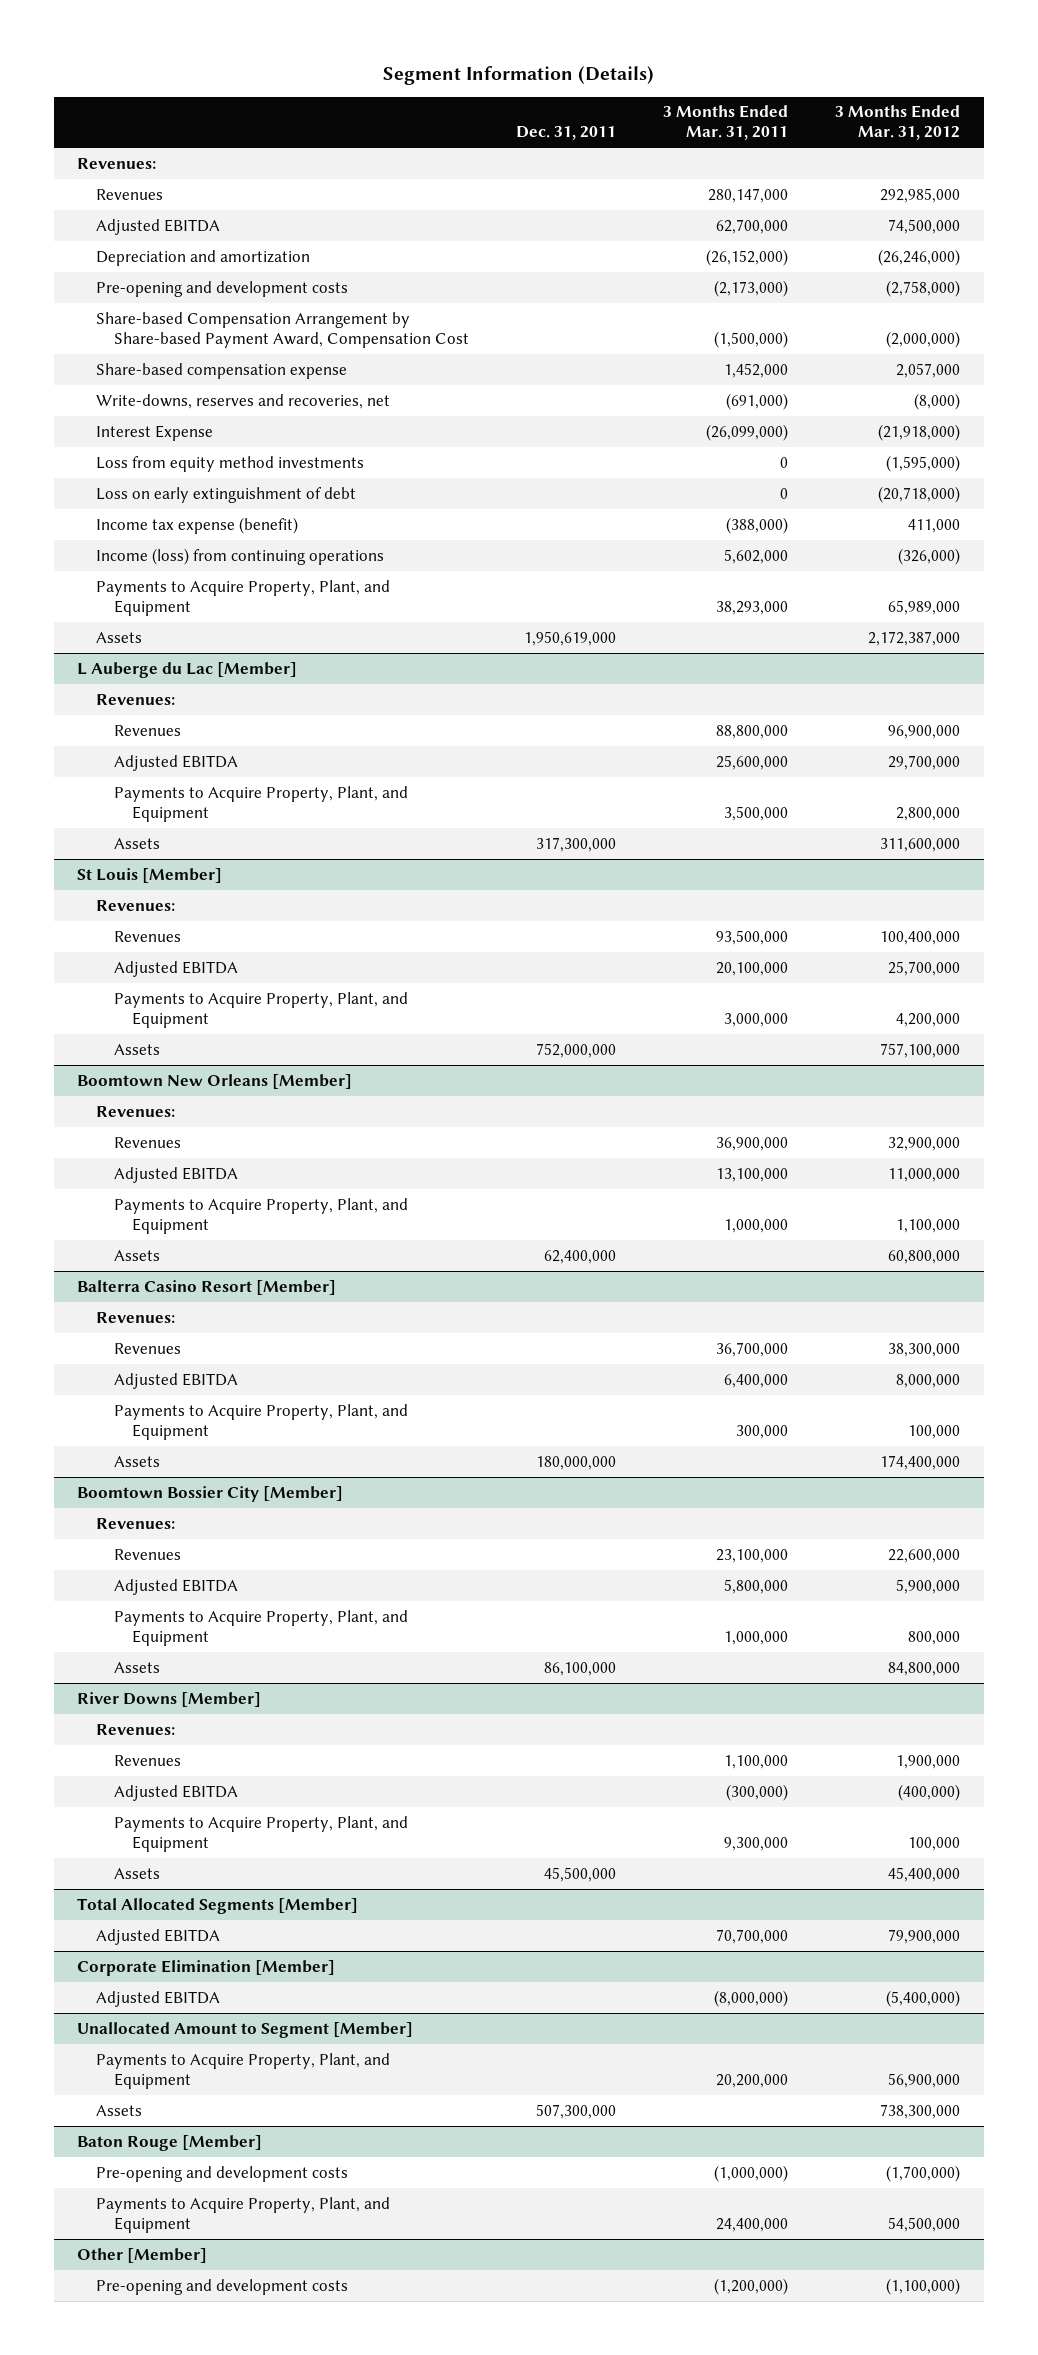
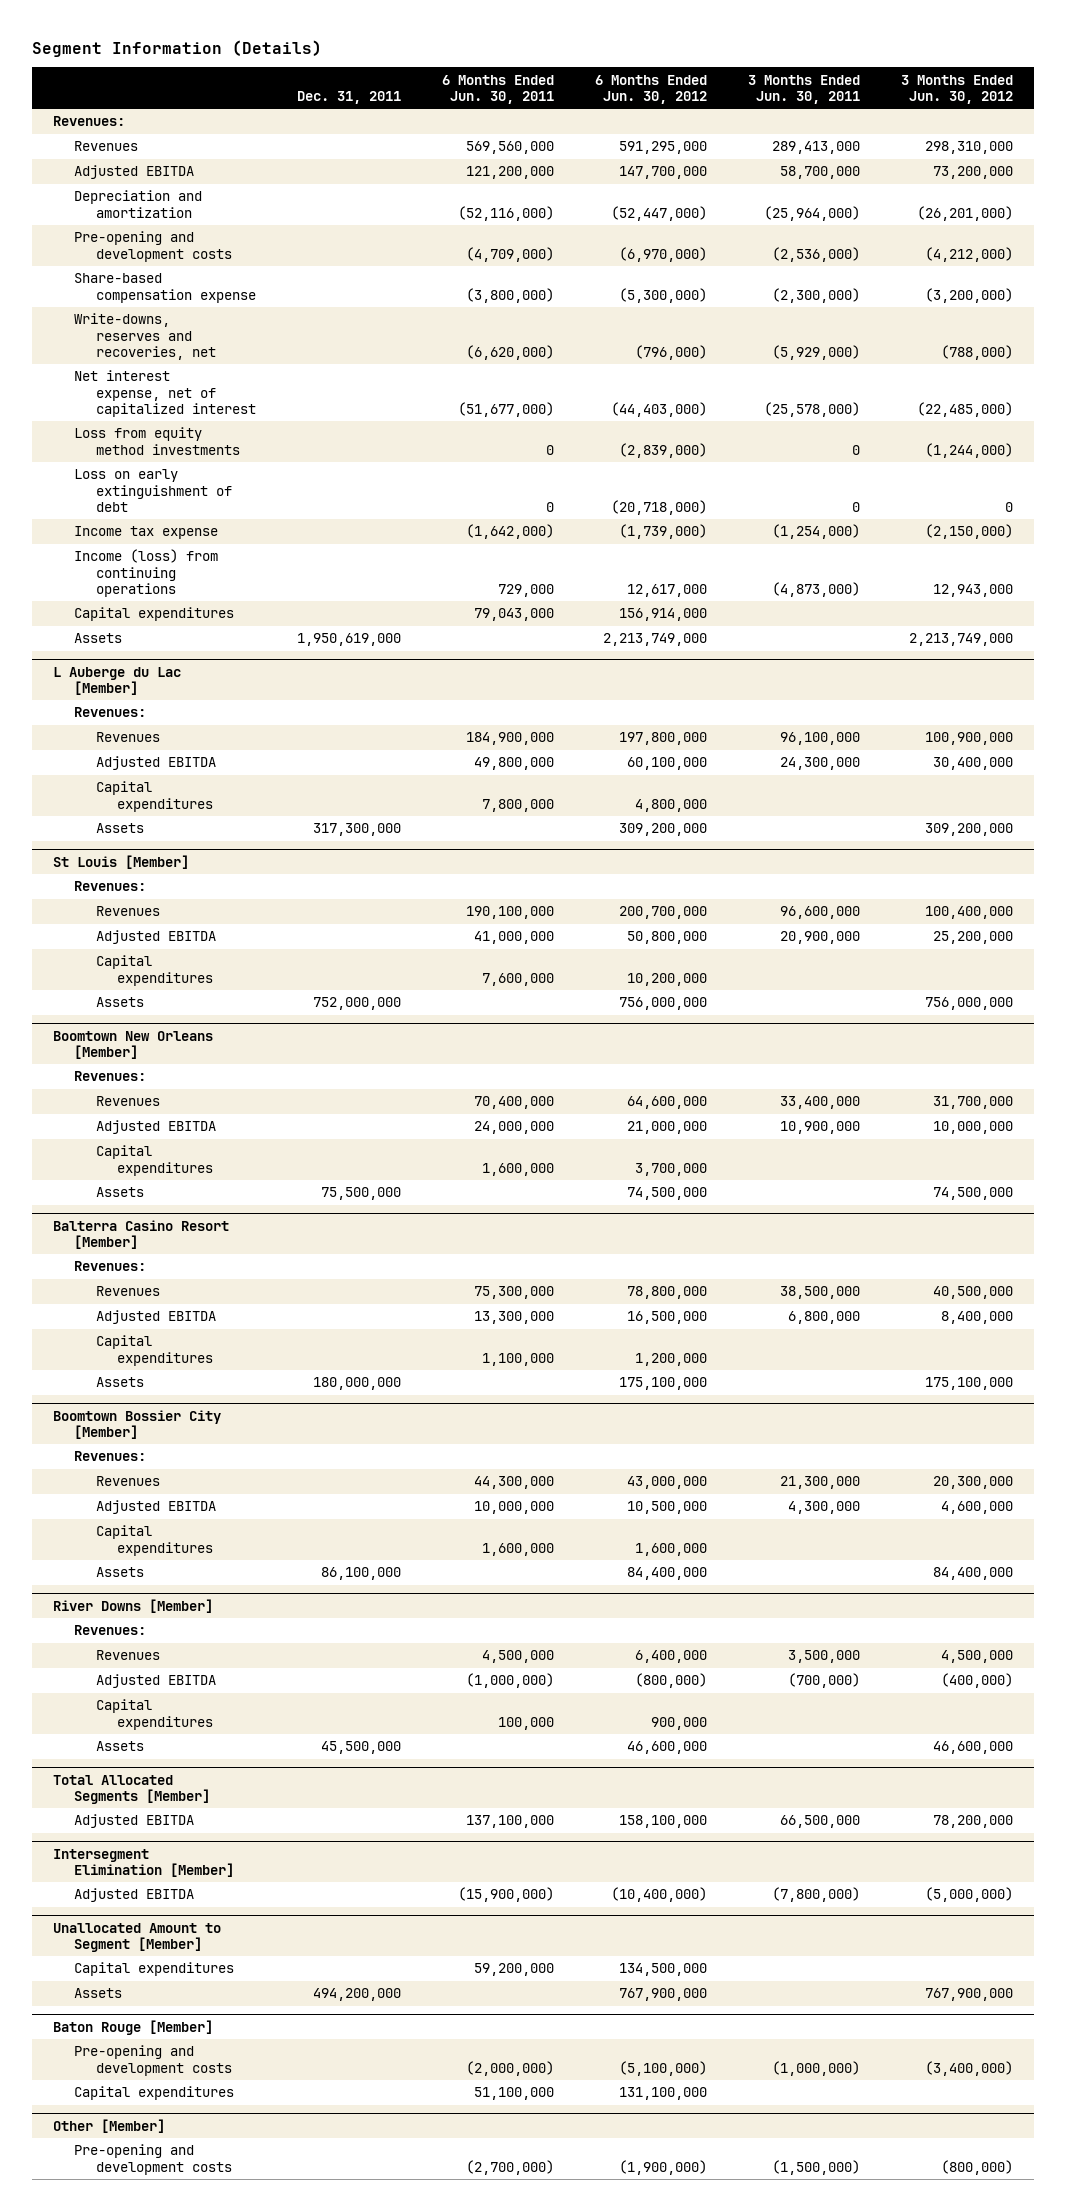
[663,105,789,141] 3 Months Ended Mar. 31, 2011 -> none
[835,105,961,141] 3 Months Ended Mar. 31, 2012 -> none
none -> [441,74,554,104] 6 Months Ended Jun. 30, 2011
none -> [595,74,708,104] 6 Months Ended Jun. 30, 2012
none -> [748,74,861,104] 3 Months Ended Jun. 30, 2011
none -> [901,74,1014,104] 3 Months Ended Jun. 30, 2012
[95,311,469,348] Share-based Compensation Arrangement by Share-based Payment Award, Compensation Cost -> none
[95,424,213,441] Interest Expense -> [74,370,256,417] Net interest expense, net of capitalized interest
[95,516,298,534] Income tax expense (benefit) -> [74,526,219,540] Income tax expense
[95,579,390,616] Payments to Acquire Property, Plant, and Equipment -> [74,607,235,622] Capital expenditures
[113,785,408,822] Payments to Acquire Property, Plant, and Equipment -> [95,781,214,812] Capital expenditures
[113,991,408,1028] Payments to Acquire Property, Plant, and Equipment -> [95,955,214,986] Capital expenditures
[113,1197,408,1234] Payments to Acquire Property, Plant, and Equipment -> [95,1145,214,1176] Capital expenditures
[543,1249,616,1264] 62,400,000 -> [320,1187,401,1201] 75,500,000
[113,1403,408,1440] Payments to Acquire Property, Plant, and Equipment -> [95,1335,214,1366] Capital expenditures
[113,1609,408,1646] Payments to Acquire Property, Plant, and Equipment -> [95,1525,214,1556] Capital expenditures
[113,1815,408,1852] Payments to Acquire Property, Plant, and Equipment -> [95,1699,214,1730] Capital expenditures
[77,1959,336,1976] Corporate Elimination [Member] -> none
[95,1990,220,2007] Adjusted EBITDA -> none
none -> [52,1848,235,1877] Intersegment Elimination [Member]
none -> [74,1888,195,1903] Adjusted EBITDA
[95,2052,390,2089] Payments to Acquire Property, Plant, and Equipment -> [74,1962,235,1977] Capital expenditures
[535,2103,616,2119] 507,300,000 -> [312,1988,401,2002] 494,200,000
[95,2196,390,2233] Payments to Acquire Property, Plant, and Equipment -> [74,2086,235,2101] Capital expenditures

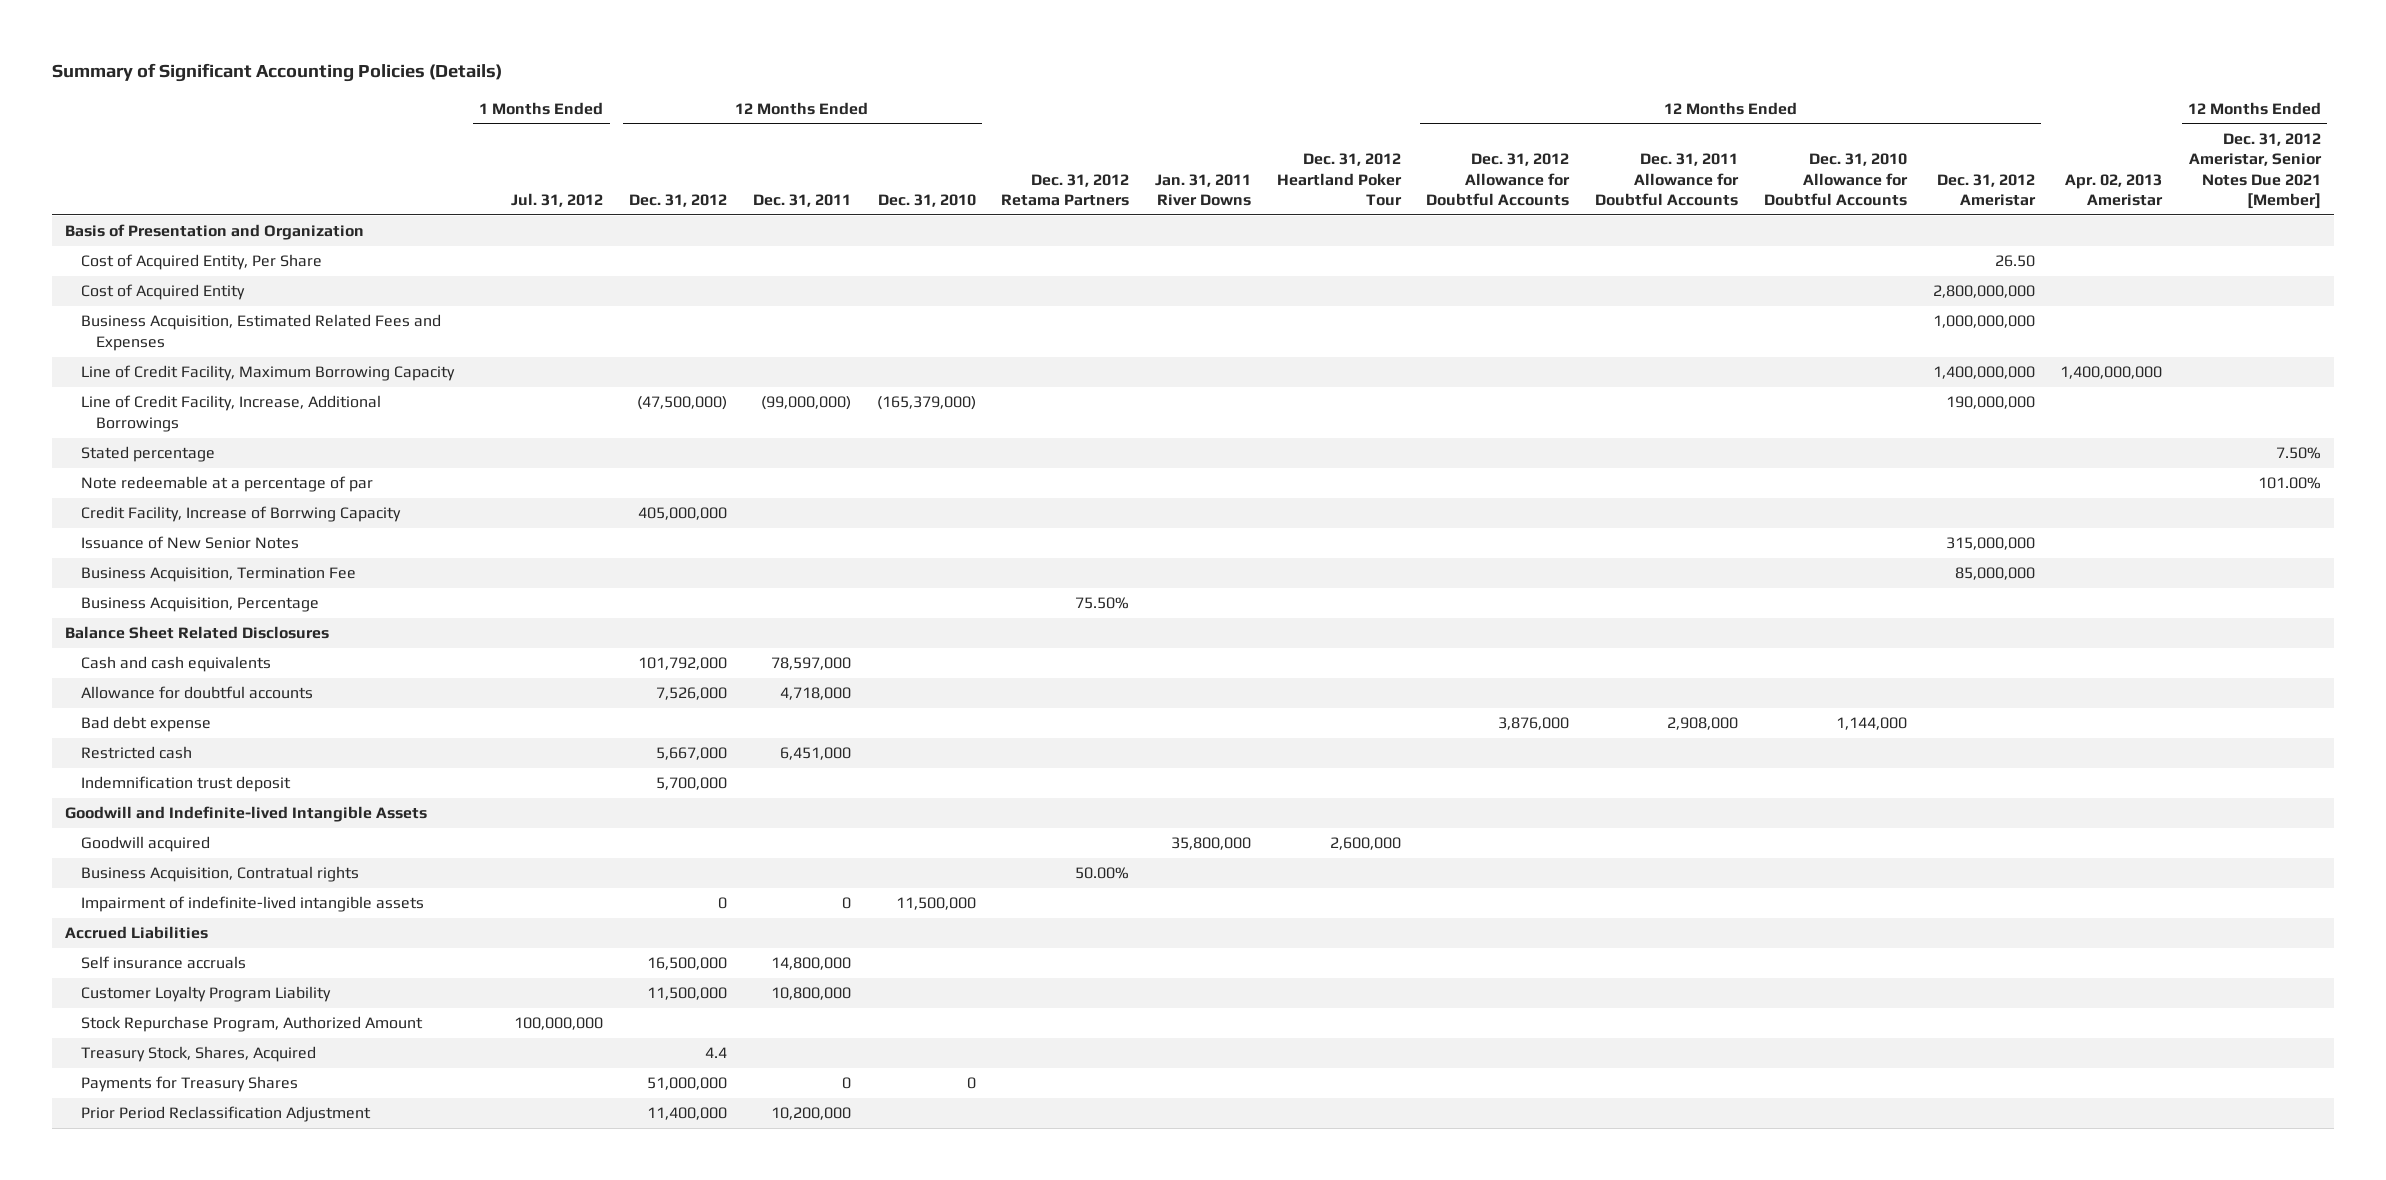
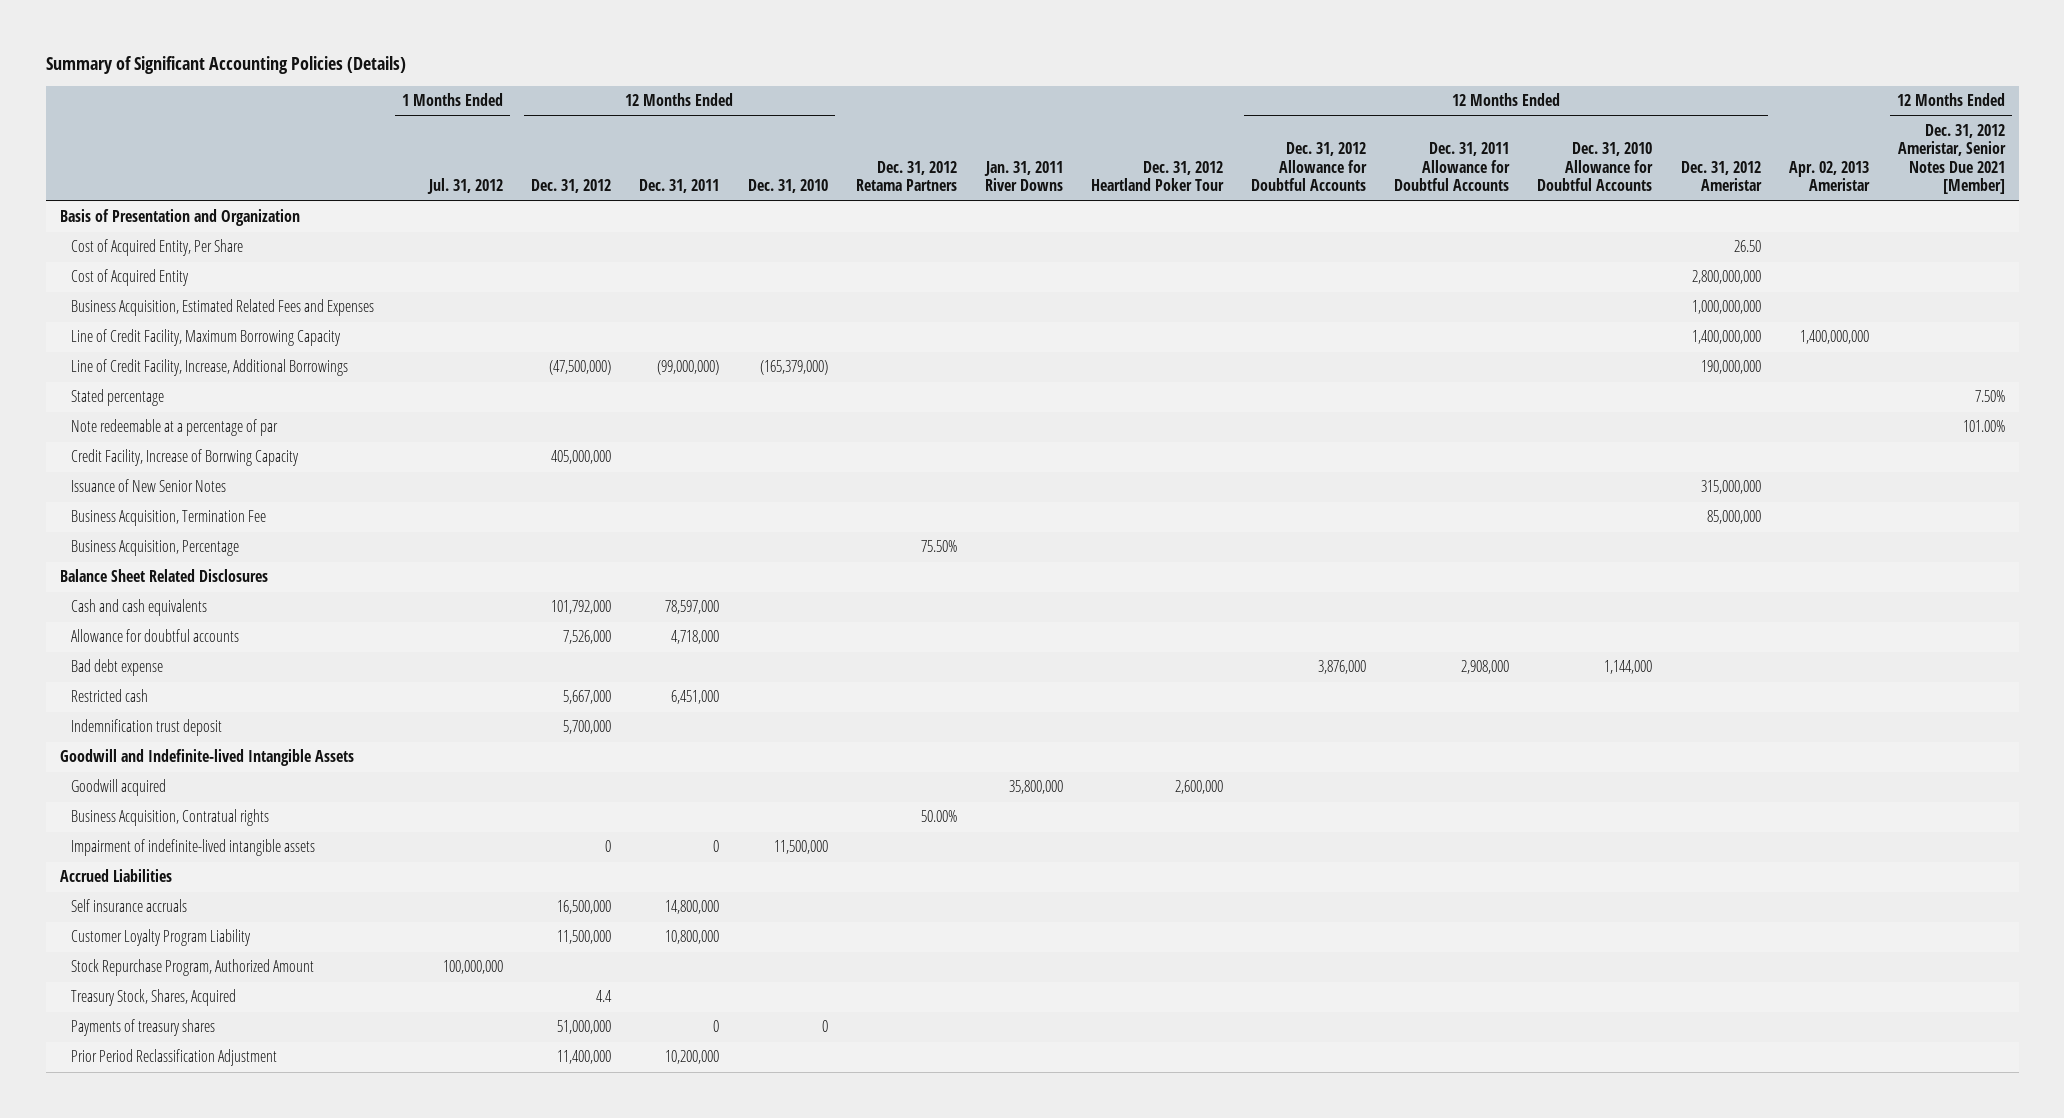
[80,1076,298,1093] Payments for Treasury Shares -> [71,1019,216,1037] Payments of treasury shares

